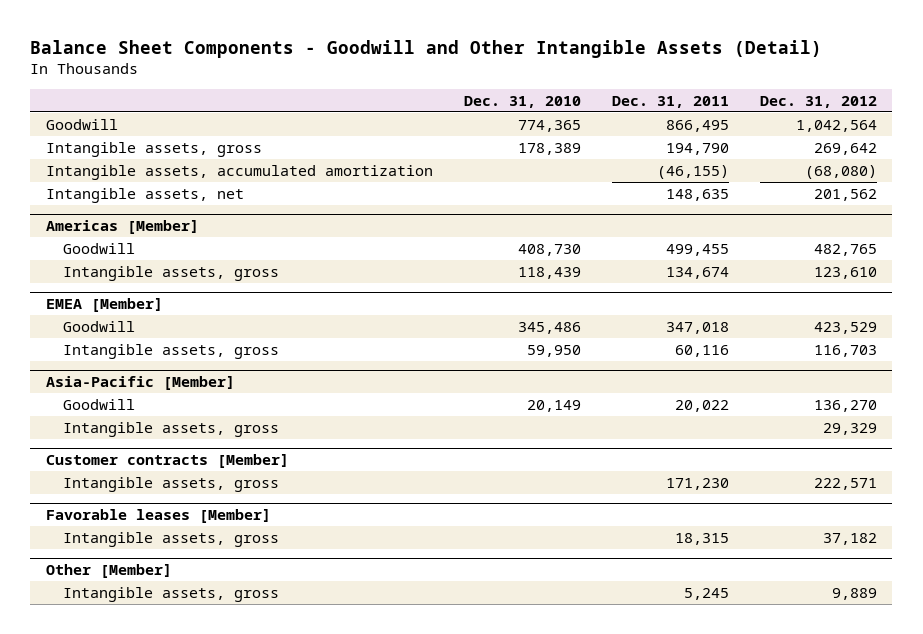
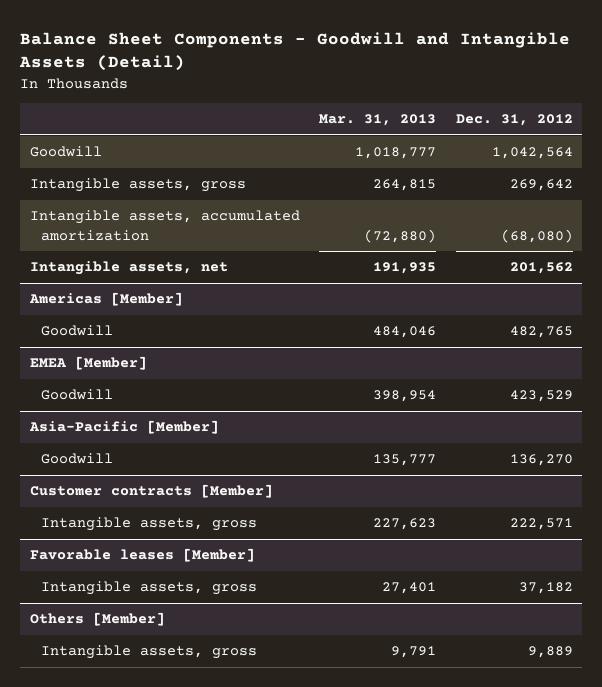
[30,39,823,58] Balance Sheet Components - Goodwill and Other Intangible Assets (Detail) -> [19,31,571,72] Balance Sheet Components - Goodwill and Intangible Assets (Detail)
[463,95,581,108] Dec. 31, 2010 -> none
[611,95,729,108] Dec. 31, 2011 -> none
none -> [319,114,437,127] Mar. 31, 2013
[63,265,280,281] Intangible assets, gross -> none
[63,343,280,359] Intangible assets, gross -> none
[63,421,280,437] Intangible assets, gross -> none
[45,564,172,579] Other [Member] -> [29,612,165,627] Others [Member]

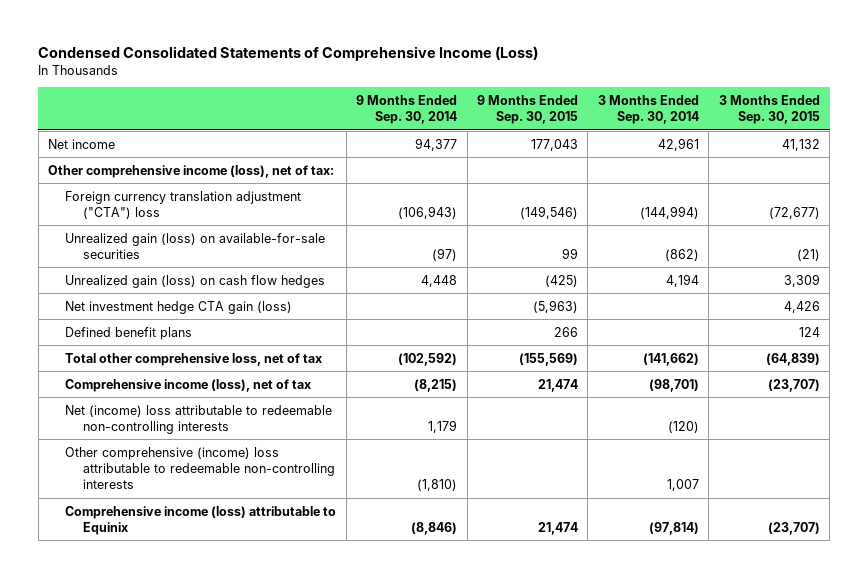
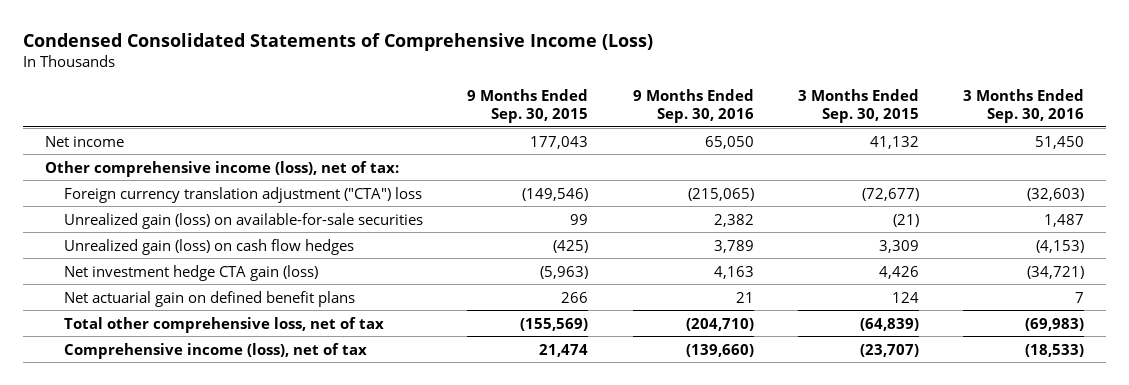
[356,95,458,125] 9 Months Ended Sep. 30, 2014 -> none
[597,95,699,125] 3 Months Ended Sep. 30, 2014 -> none
none -> [632,88,754,123] 9 Months Ended Sep. 30, 2016
none -> [963,88,1085,123] 3 Months Ended Sep. 30, 2016
[65,326,193,340] Defined benefit plans -> [63,290,355,307] Net actuarial gain on defined benefit plans
[65,404,333,434] Net (income) loss attributable to redeemable non-controlling interests -> none
[65,446,335,490] Other comprehensive (income) loss attributable to redeemable non-controlling interests -> none
[65,505,337,535] Comprehensive income (loss) attributable to Equinix -> none

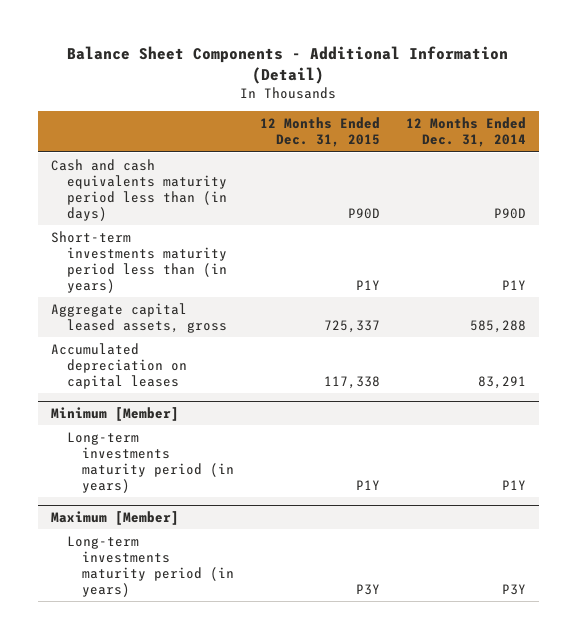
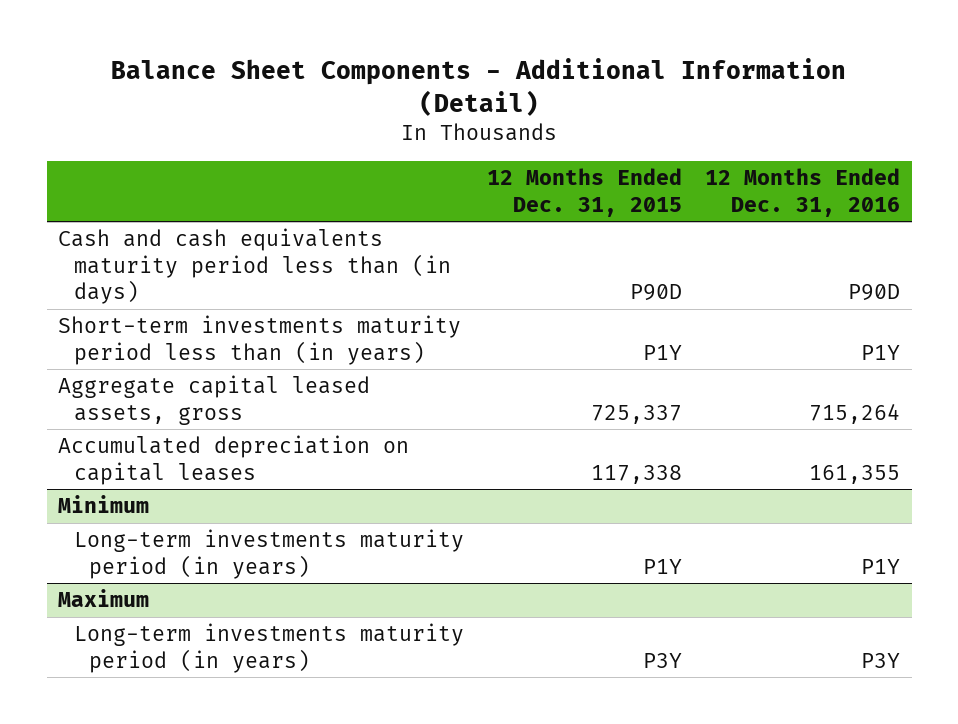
[406,117,527,148] 12 Months Ended Dec. 31, 2014 -> none
none -> [705,168,901,217] 12 Months Ended Dec. 31, 2016
[50,406,179,421] Minimum [Member] -> [58,495,150,514] Minimum
[50,510,179,525] Maximum [Member] -> [58,589,150,608] Maximum

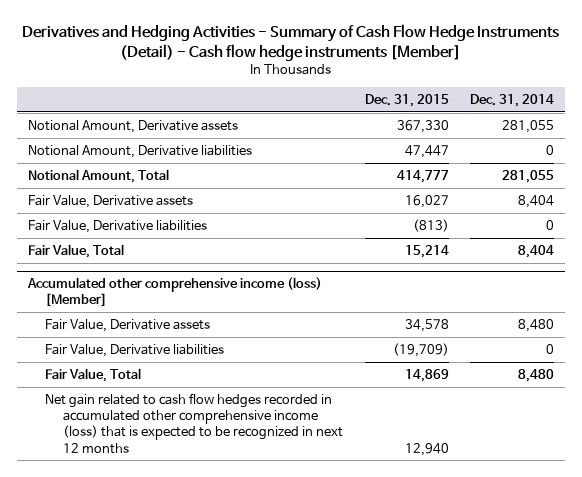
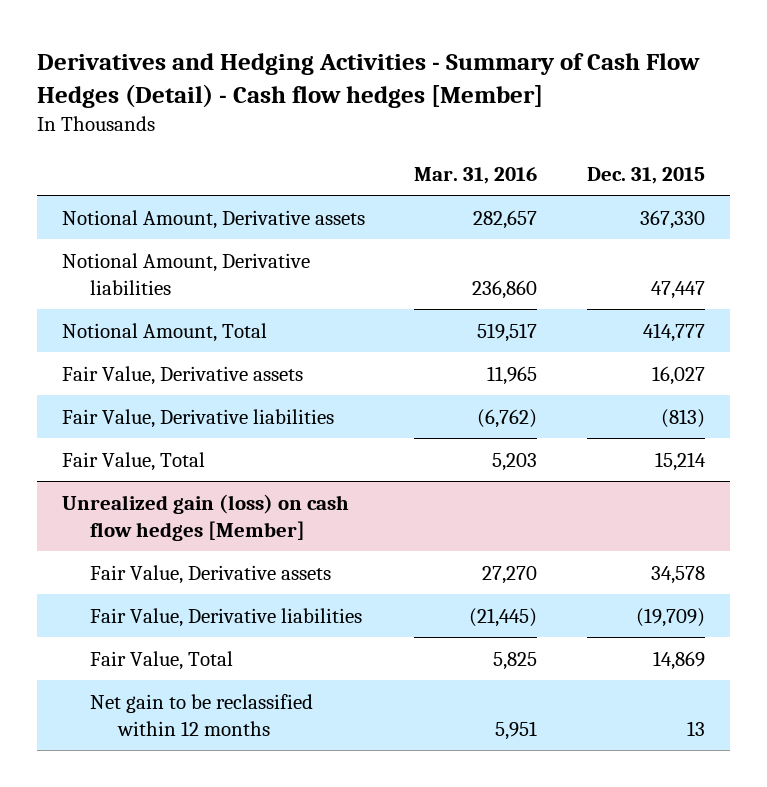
[22,23,560,61] Derivatives and Hedging Activities - Summary of Cash Flow Hedge Instruments (Detail) - Cash flow hedge instruments [Member] -> [37,52,701,108] Derivatives and Hedging Activities - Summary of Cash Flow Hedges (Detail) - Cash flow hedges [Member]
[470,94,555,108] Dec. 31, 2014 -> none
none -> [414,167,538,185] Mar. 31, 2016
[26,277,322,308] Accumulated other comprehensive income (loss) [Member] -> [61,493,349,541] Unrealized gain (loss) on cash flow hedges [Member]
[45,393,344,454] Net gain related to cash flow hedges recorded in accumulated other comprehensive income (loss) that is expected to be recognized in next 12 months -> [90,693,314,736] Net gain to be reclassified within 12 months
[404,442,449,456] 12,940 -> [686,720,705,736] 13

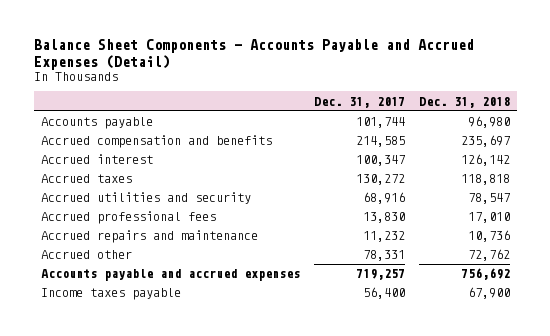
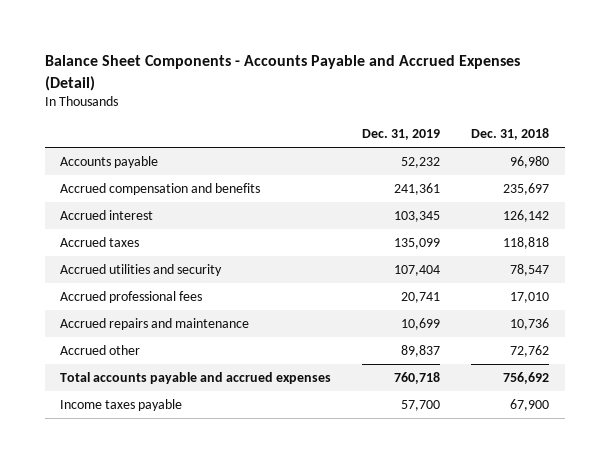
[313,96,405,108] Dec. 31, 2017 -> none
none -> [362,129,441,141] Dec. 31, 2019
[40,269,300,282] Accounts payable and accrued expenses -> [60,372,332,385] Total accounts payable and accrued expenses

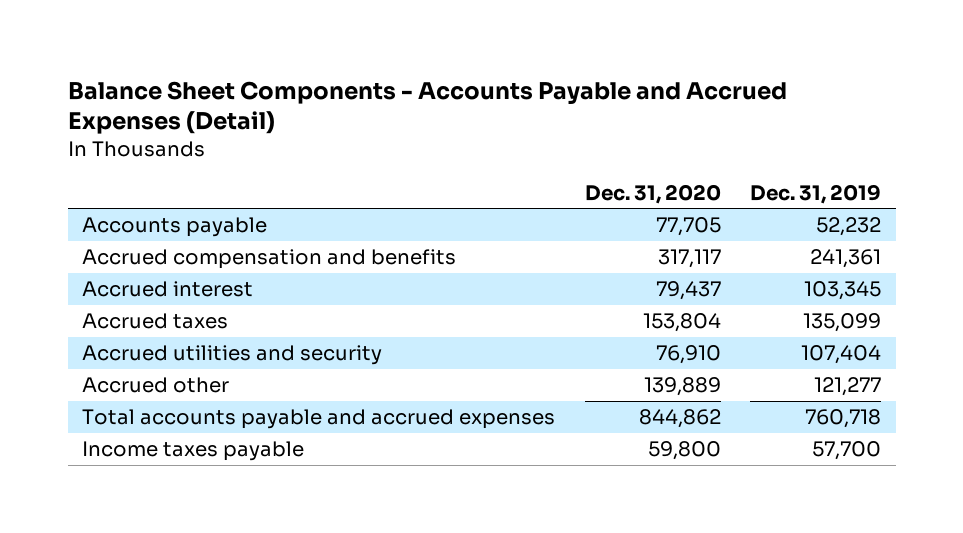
[471,128,550,141] Dec. 31, 2018 -> none
none -> [584,183,721,204] Dec. 31, 2020
[60,291,203,304] Accrued professional fees -> none
[60,318,250,331] Accrued repairs and maintenance -> none
[401,345,441,358] 89,837 -> [814,377,882,397] 121,277

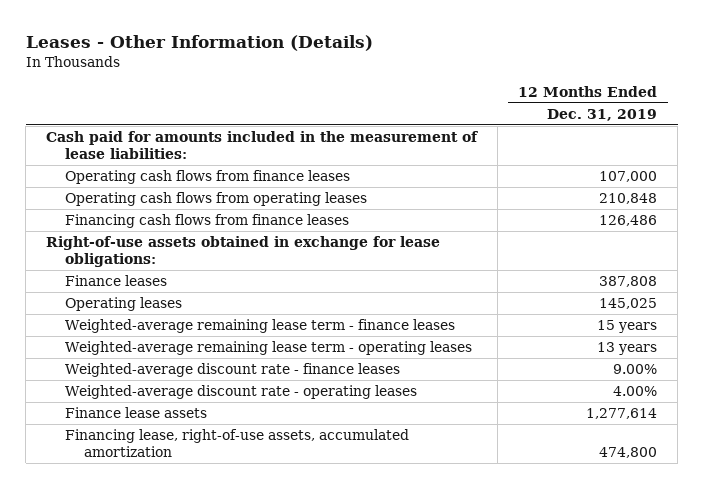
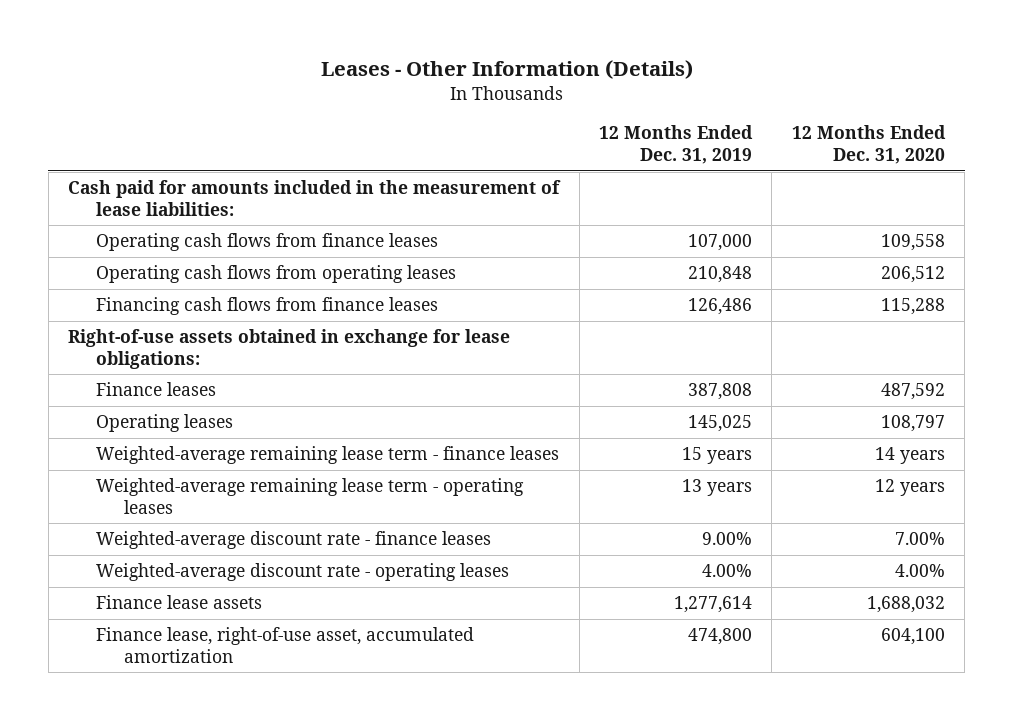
none -> [791,125,946,165] 12 Months Ended Dec. 31, 2020
[65,429,410,458] Financing lease, right-of-use assets, accumulated amortization -> [95,627,474,663] Finance lease, right-of-use asset, accumulated amortization

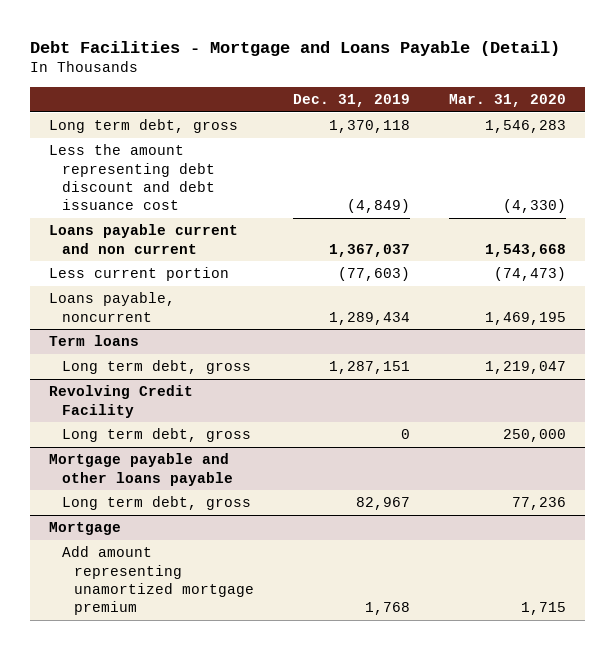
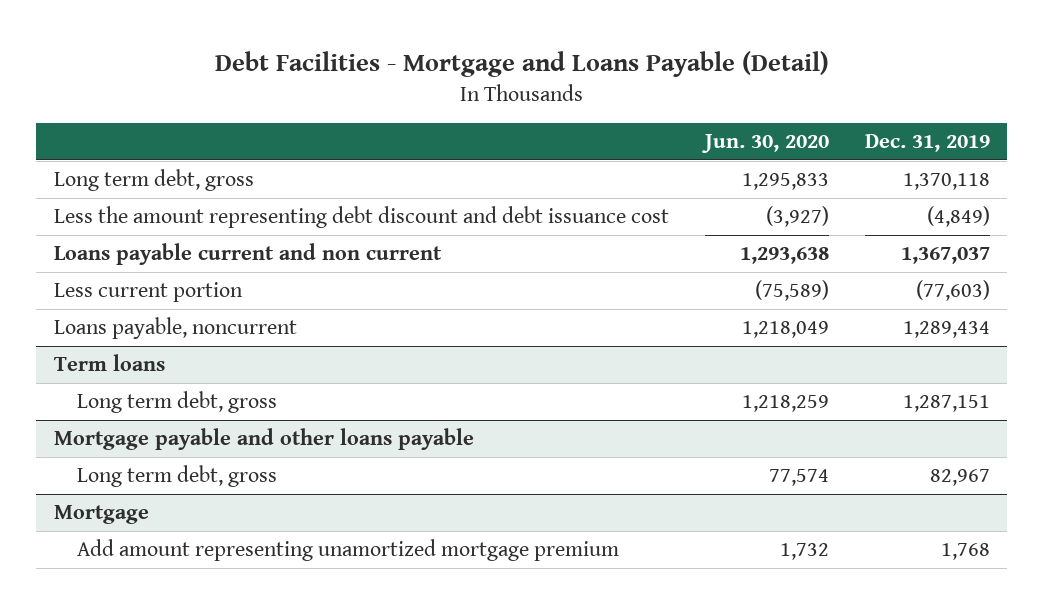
[448,94,566,108] Mar. 31, 2020 -> none
none -> [700,134,829,154] Jun. 30, 2020
[48,385,193,418] Revolving Credit Facility -> none
[61,428,251,443] Long term debt, gross -> none

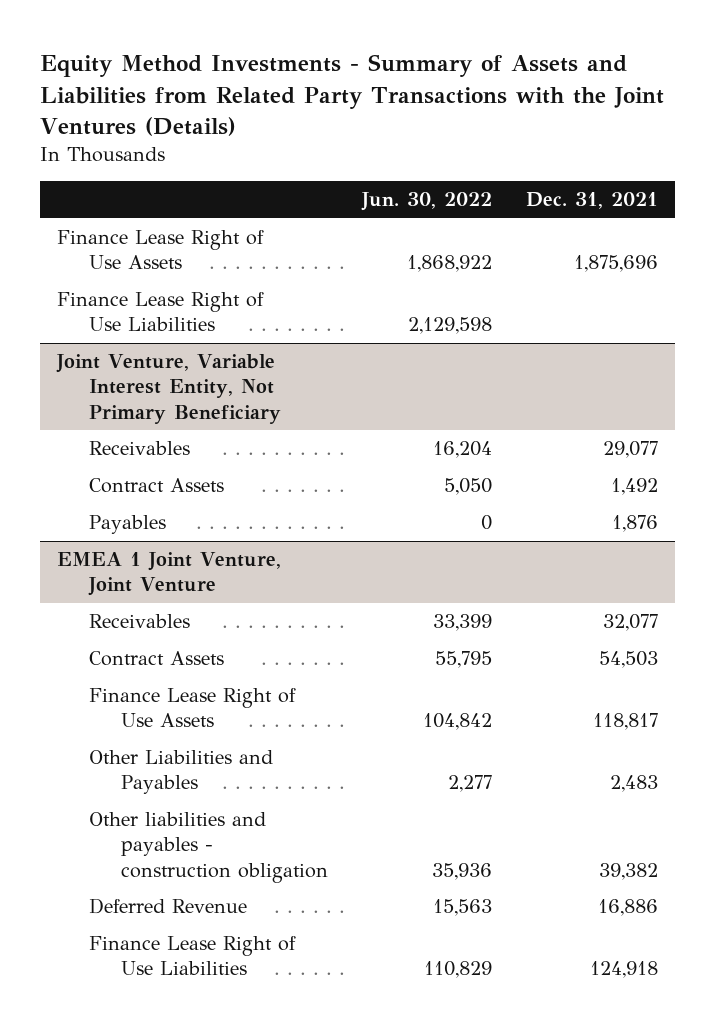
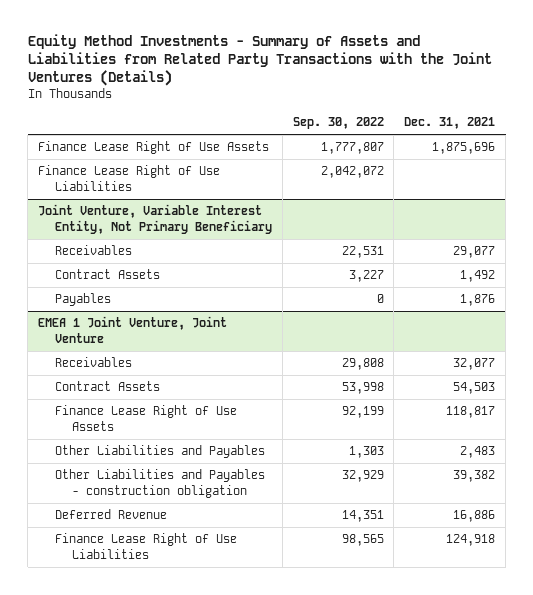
[361,192,493,212] Jun. 30, 2022 -> none
none -> [292,117,384,130] Sep. 30, 2022
[89,812,329,883] Other liabilities and payables - construction obligation -> [55,469,266,498] Other Liabilities and Payables - construction obligation

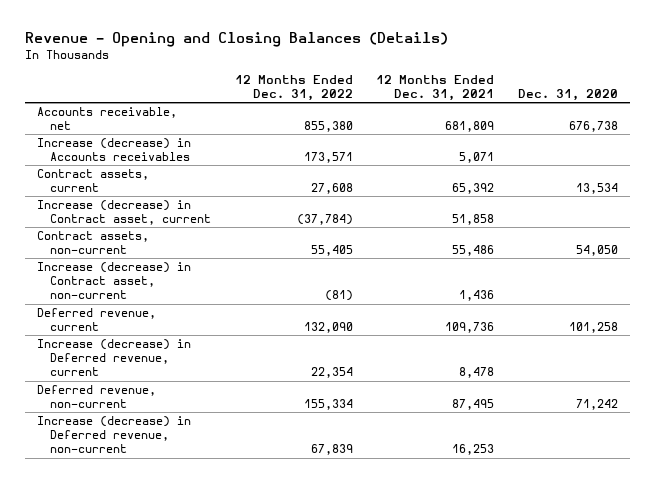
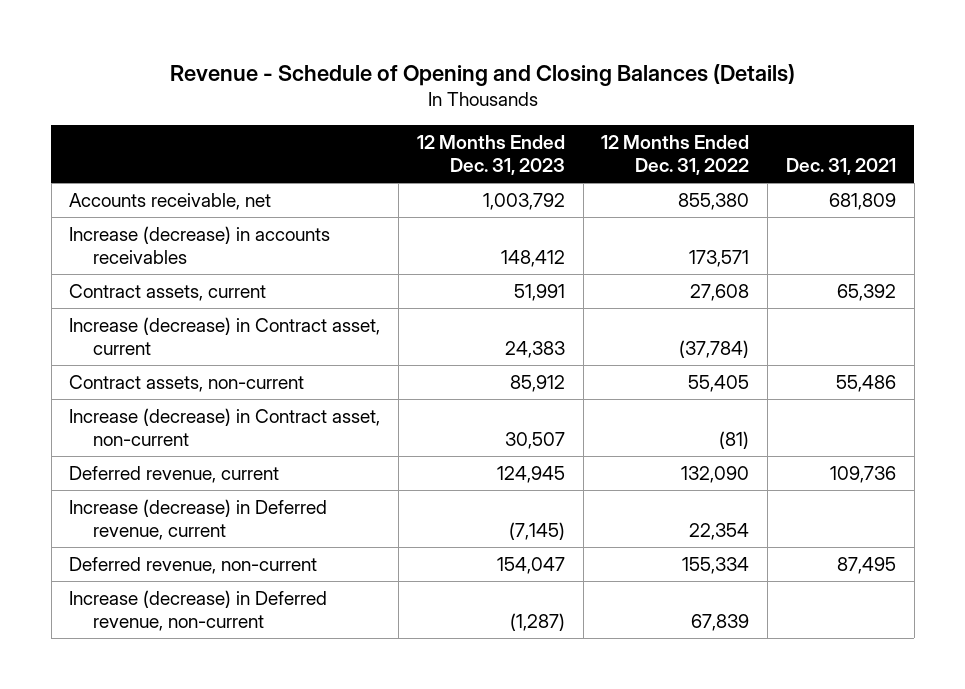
[25,32,449,48] Revenue - Opening and Closing Balances (Details) -> [169,63,795,86] Revenue - Schedule of Opening and Closing Balances (Details)
[376,74,495,101] 12 Months Ended Dec. 31, 2021 -> none
[518,88,619,101] Dec. 31, 2020 -> none
none -> [416,135,565,176] 12 Months Ended Dec. 31, 2023
none -> [786,158,897,176] Dec. 31, 2021
[36,138,191,162] Increase (decrease) in Accounts receivables -> [69,226,331,264] Increase (decrease) in accounts receivables

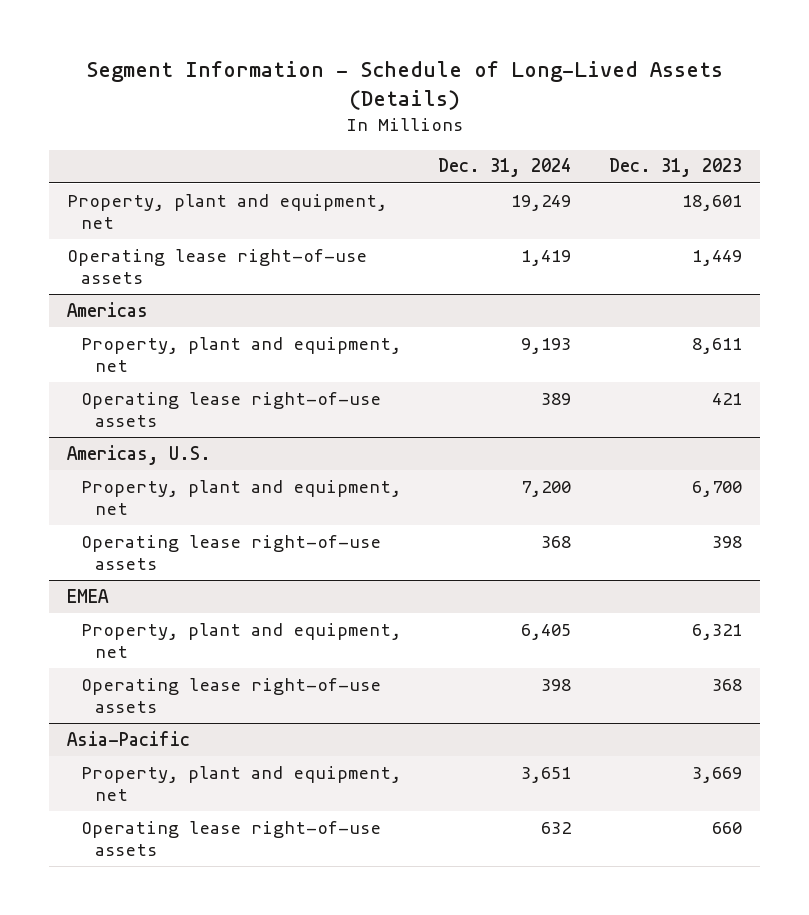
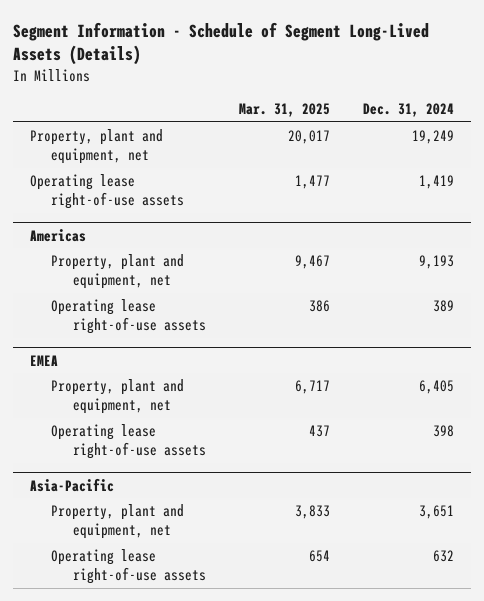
[85,61,723,111] Segment Information - Schedule of Long-Lived Assets (Details) -> [12,21,429,66] Segment Information - Schedule of Segment Long-Lived Assets (Details)
[608,158,742,178] Dec. 31, 2023 -> none
none -> [239,102,331,117] Mar. 31, 2025
[67,444,212,465] Americas, U.S. -> none
[81,479,402,515] Property, plant and equipment, net -> none
[81,534,382,570] Operating lease right-of-use assets -> none

